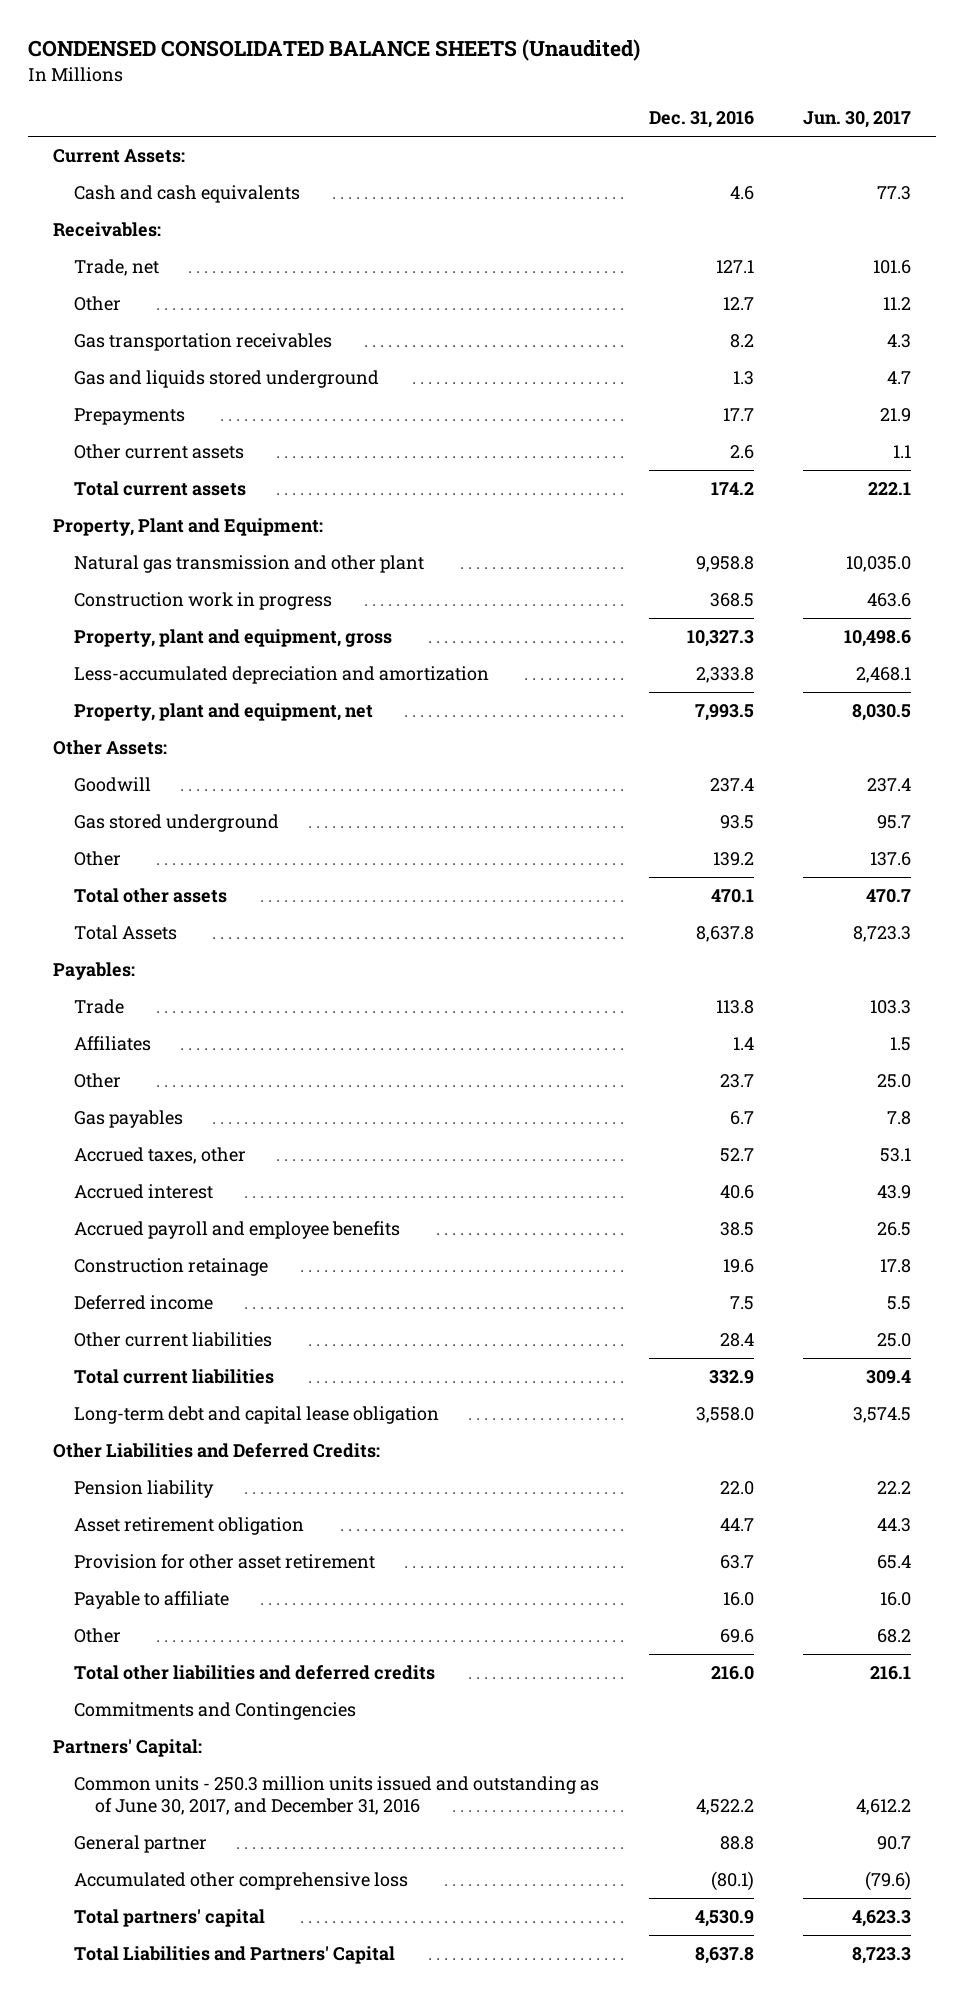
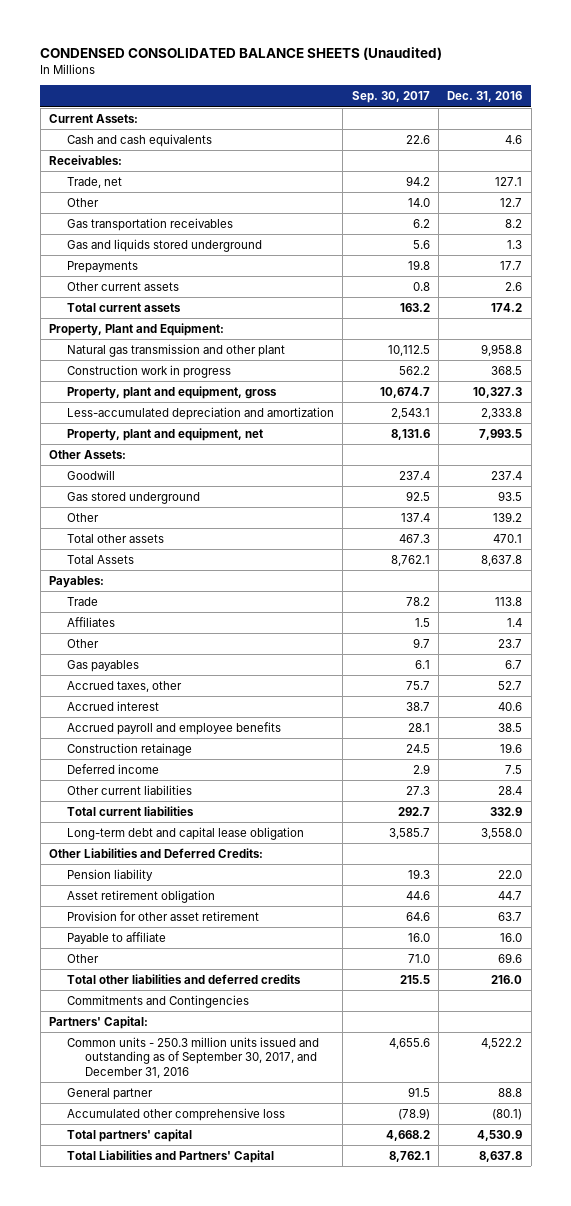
[802,111,911,129] Jun. 30, 2017 -> none
none -> [351,91,430,104] Sep. 30, 2017
[74,1775,600,1816] Common units - 250.3 million units issued and outstanding as of June 30, 2017, and December 31, 2016 -> [67,1036,320,1078] Common units - 250.3 million units issued and outstanding as of September 30, 2017, and December 31, 2016

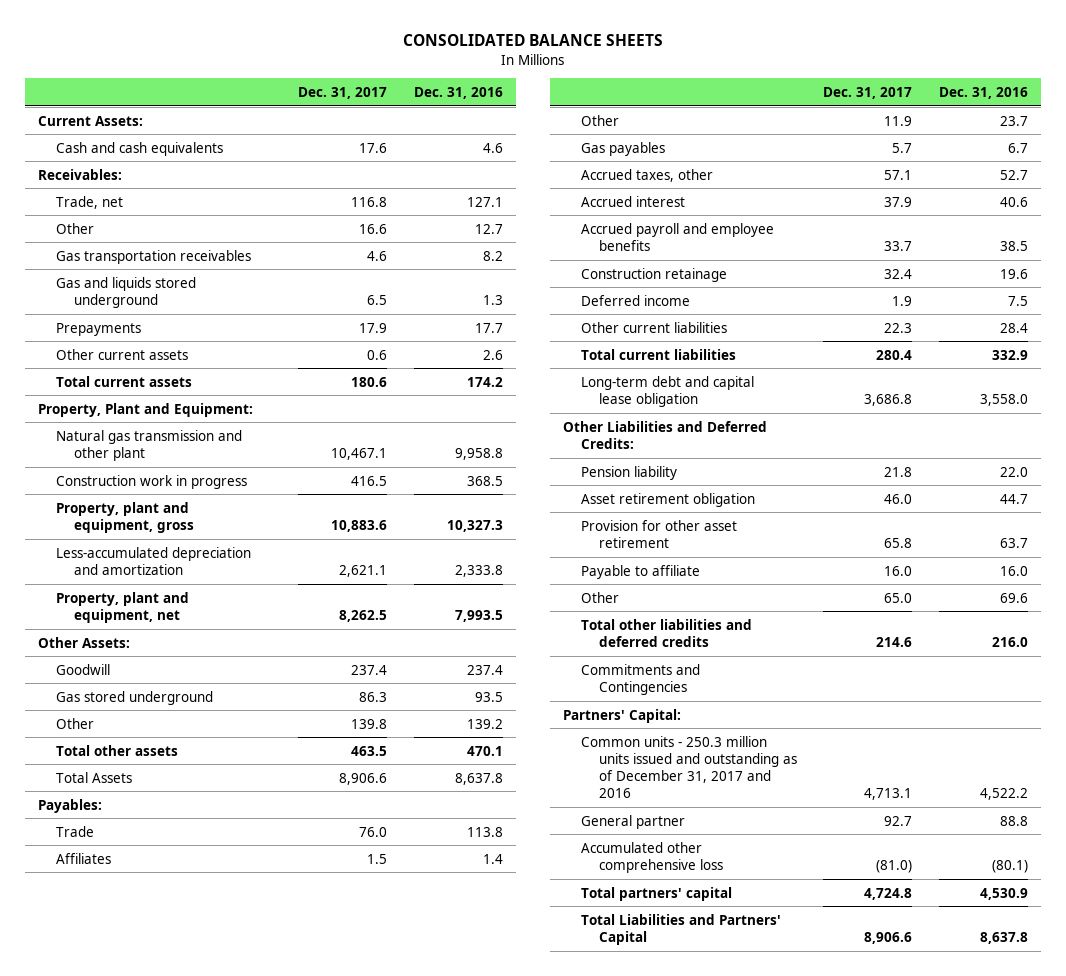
[40,47,443,61] CONDENSED CONSOLIDATED BALANCE SHEETS (Unaudited) -> [402,34,663,47] CONSOLIDATED BALANCE SHEETS
[351,91,430,104] Sep. 30, 2017 -> none
none -> [298,86,388,99] Dec. 31, 2017
[67,1036,320,1078] Common units - 250.3 million units issued and outstanding as of September 30, 2017, and December 31, 2016 -> [580,735,797,799] Common units - 250.3 million units issued and outstanding as of December 31, 2017 and 2016

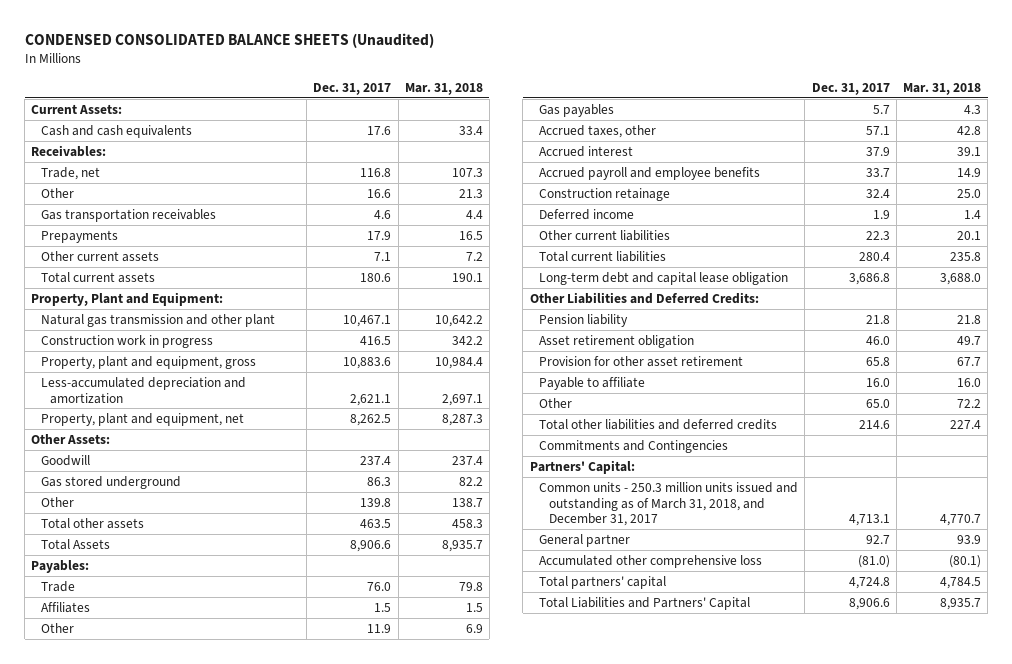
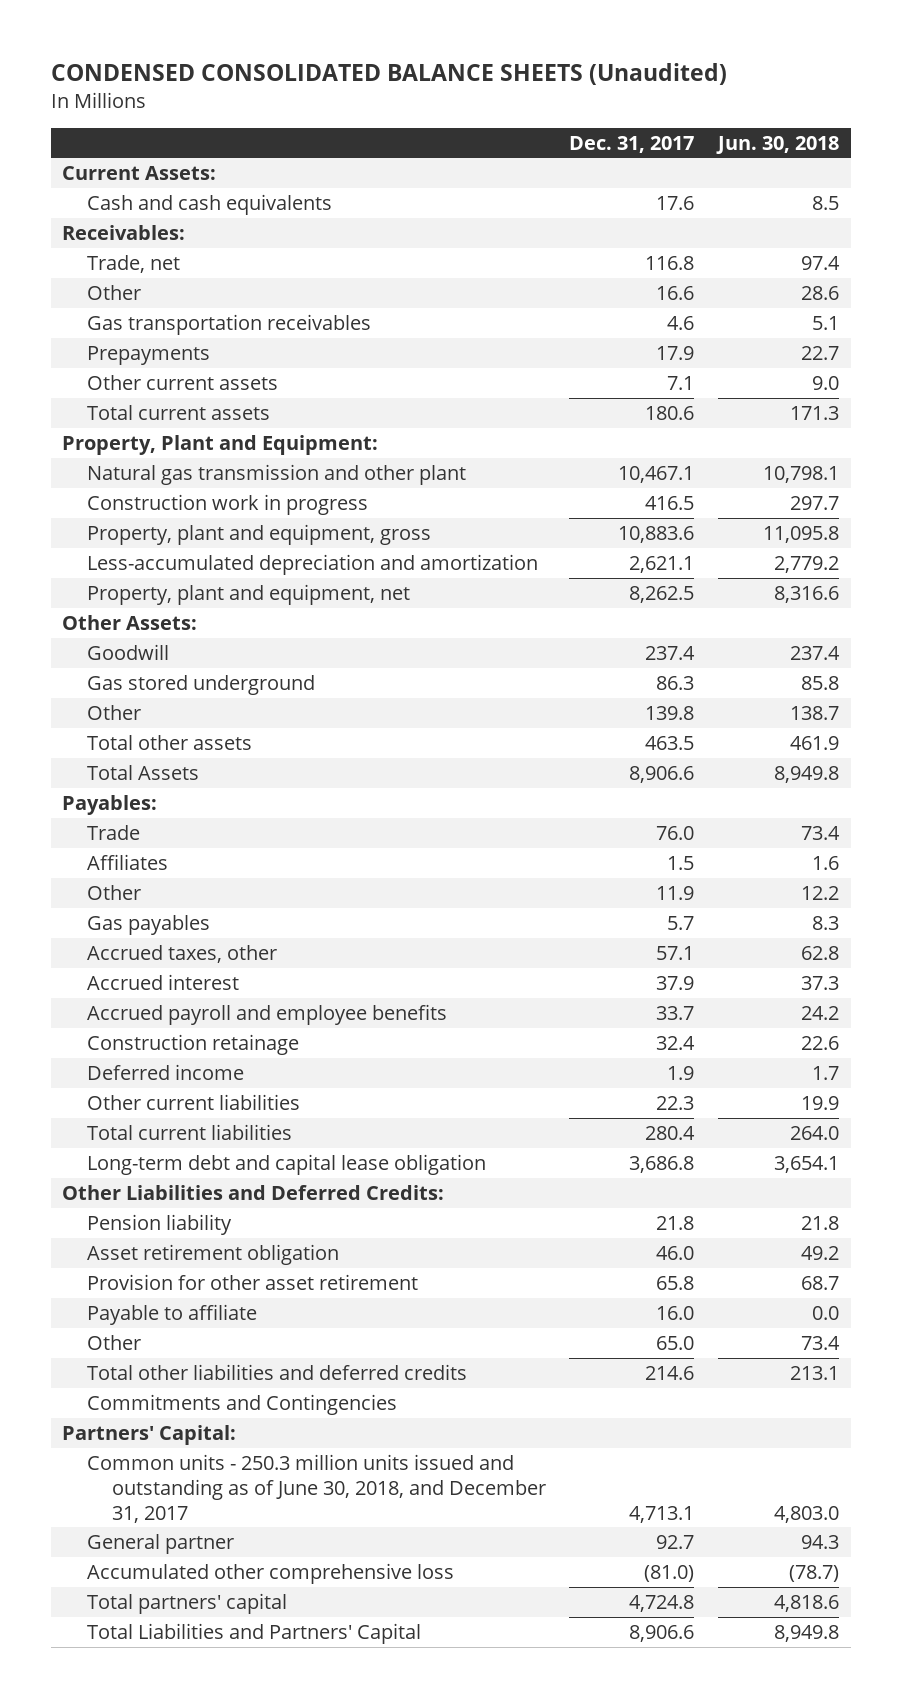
[404,82,483,95] Mar. 31, 2018 -> none
none -> [716,135,840,154] Jun. 30, 2018
[539,481,799,527] Common units - 250.3 million units issued and outstanding as of March 31, 2018, and December 31, 2017 -> [87,1453,546,1523] Common units - 250.3 million units issued and outstanding as of June 30, 2018, and December 31, 2017

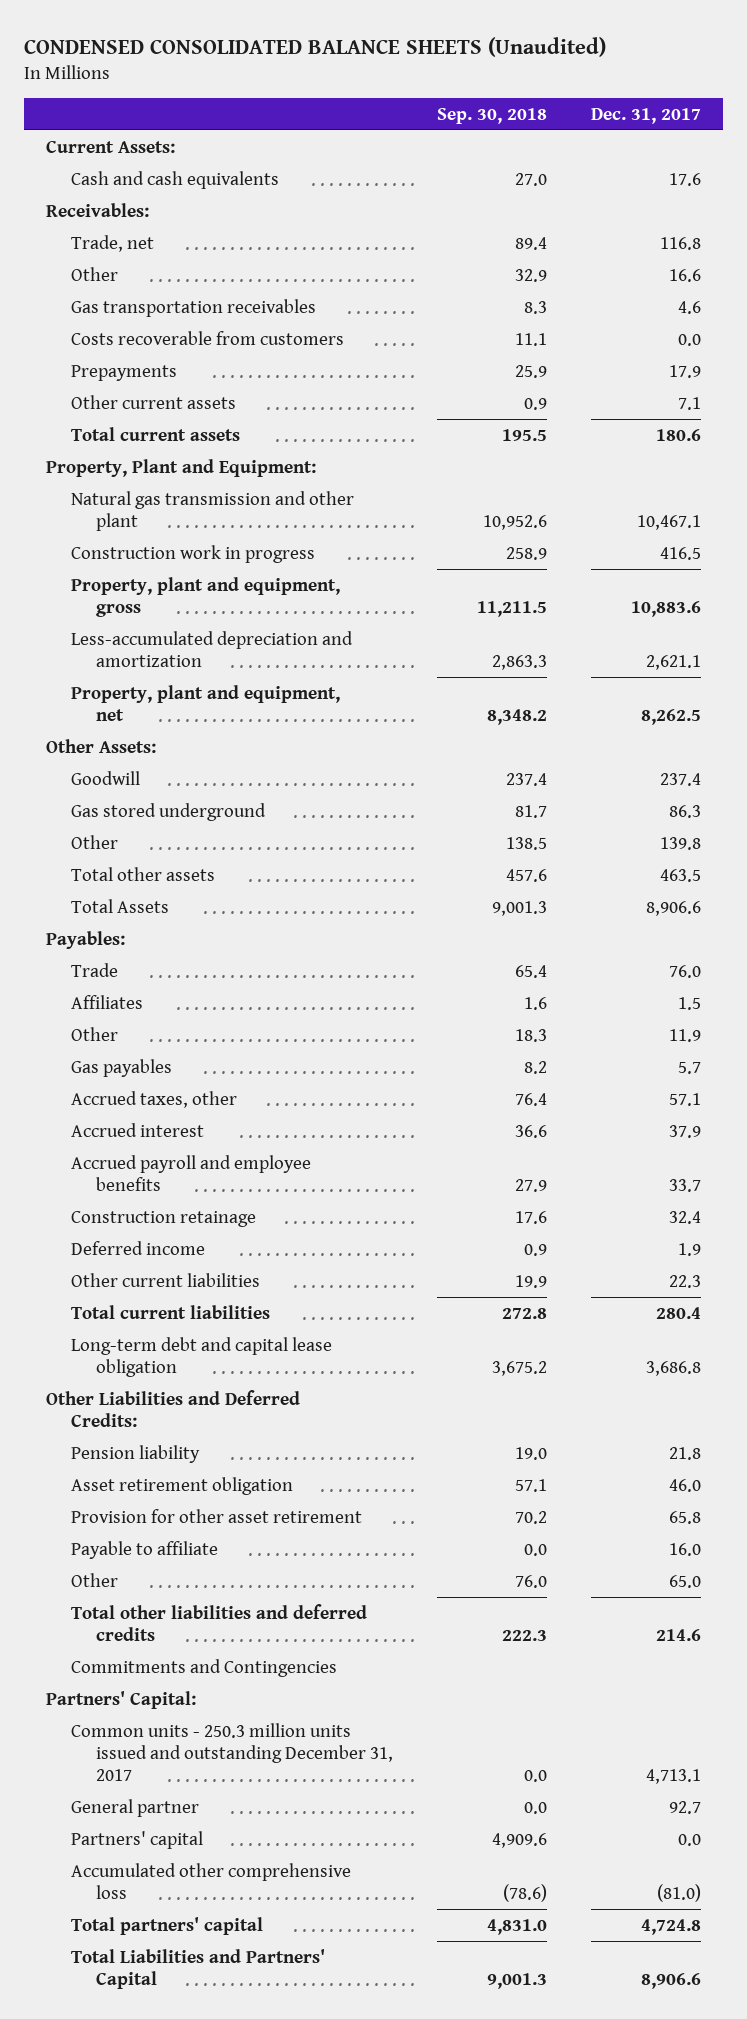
[716,135,840,154] Jun. 30, 2018 -> none
none -> [436,107,547,124] Sep. 30, 2018
none -> [71,330,345,345] Costs recoverable from customers
[87,1453,546,1523] Common units - 250.3 million units issued and outstanding as of June 30, 2018, and December 31, 2017 -> [71,1722,393,1782] Common units - 250.3 million units issued and outstanding December 31, 2017
none -> [71,1830,204,1849] Partners' capital

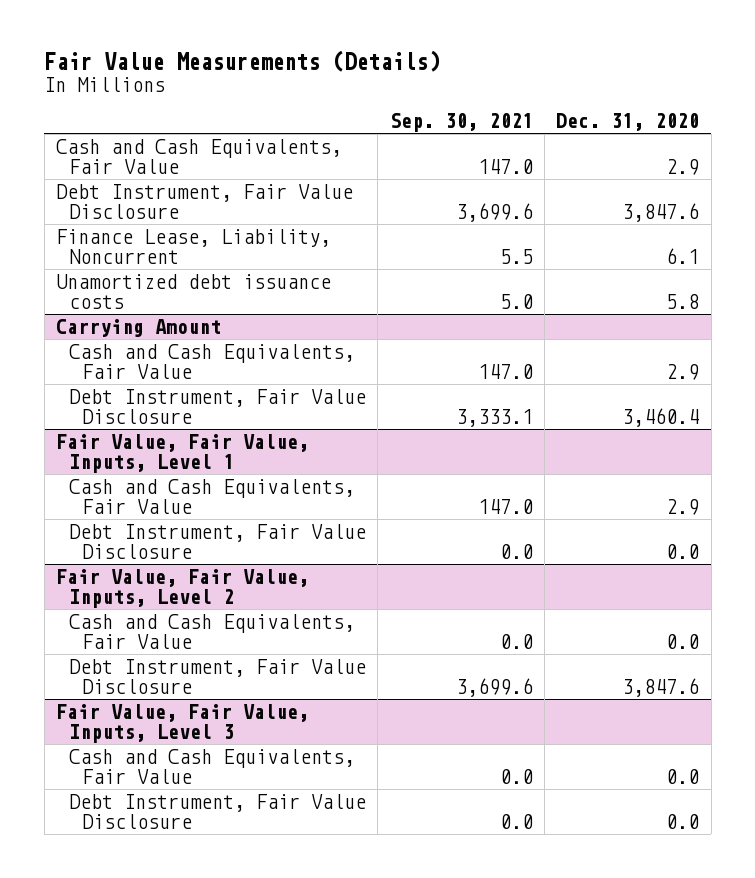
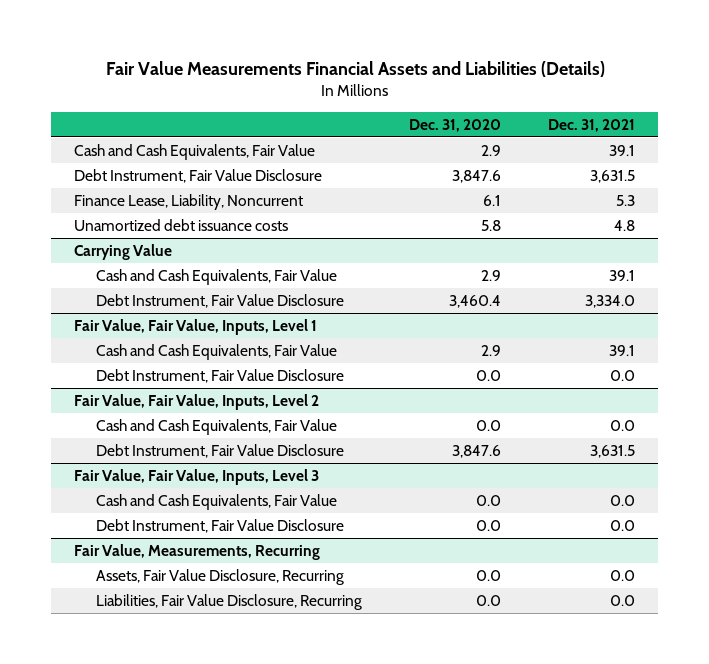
[44,49,441,72] Fair Value Measurements (Details) -> [105,61,605,78] Fair Value Measurements Financial Assets and Liabilities (Details)
[389,112,533,132] Sep. 30, 2021 -> none
none -> [547,118,635,132] Dec. 31, 2021
[56,319,222,338] Carrying Amount -> [74,243,173,260] Carrying Value
none -> [74,543,321,560] Fair Value, Measurements, Recurring
none -> [96,568,345,585] Assets, Fair Value Disclosure, Recurring
none -> [96,593,363,610] Liabilities, Fair Value Disclosure, Recurring

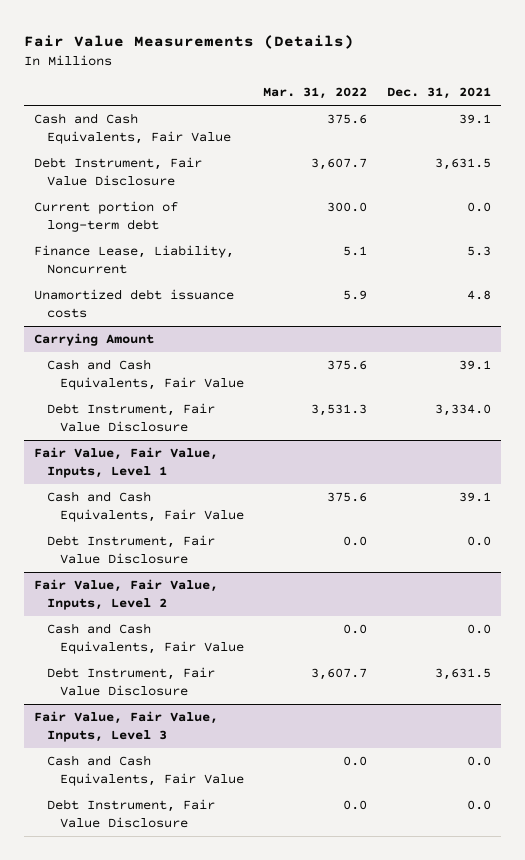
[105,61,605,78] Fair Value Measurements Financial Assets and Liabilities (Details) -> [24,34,355,49] Fair Value Measurements (Details)
[408,118,501,132] Dec. 31, 2020 -> none
none -> [263,87,368,100] Mar. 31, 2022
none -> [34,201,179,233] Current portion of long-term debt
[74,243,173,260] Carrying Value -> [34,333,155,347] Carrying Amount
[74,543,321,560] Fair Value, Measurements, Recurring -> none
[96,568,345,585] Assets, Fair Value Disclosure, Recurring -> none
[96,593,363,610] Liabilities, Fair Value Disclosure, Recurring -> none

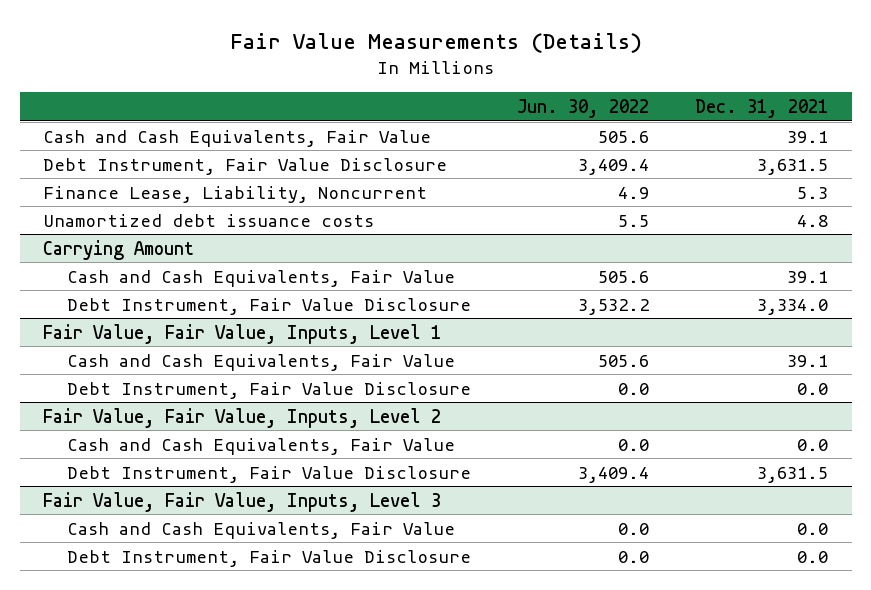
[263,87,368,100] Mar. 31, 2022 -> none
none -> [517,98,650,118] Jun. 30, 2022
[34,201,179,233] Current portion of long-term debt -> none

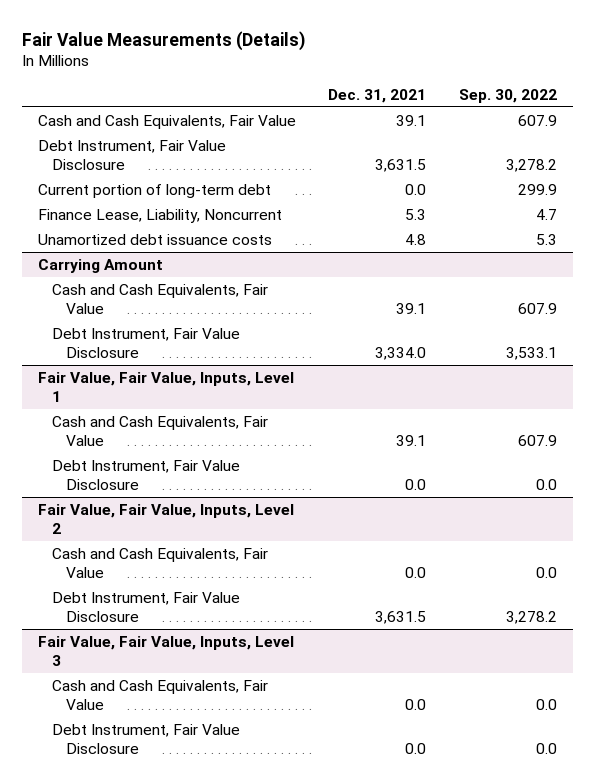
[517,98,650,118] Jun. 30, 2022 -> none
none -> [458,88,557,103] Sep. 30, 2022
none -> [38,183,272,198] Current portion of long-term debt

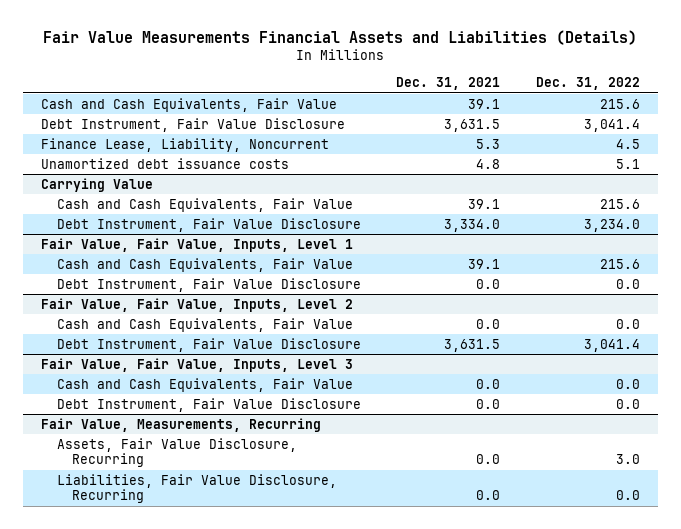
[22,30,306,51] Fair Value Measurements (Details) -> [43,29,638,45] Fair Value Measurements Financial Assets and Liabilities (Details)
[458,88,557,103] Sep. 30, 2022 -> none
none -> [535,77,640,91] Dec. 31, 2022
[38,183,272,198] Current portion of long-term debt -> none
[38,258,164,273] Carrying Amount -> [41,177,154,192] Carrying Value
none -> [41,417,322,432] Fair Value, Measurements, Recurring
none -> [56,437,297,468] Assets, Fair Value Disclosure, Recurring
none -> [56,473,337,504] Liabilities, Fair Value Disclosure, Recurring

